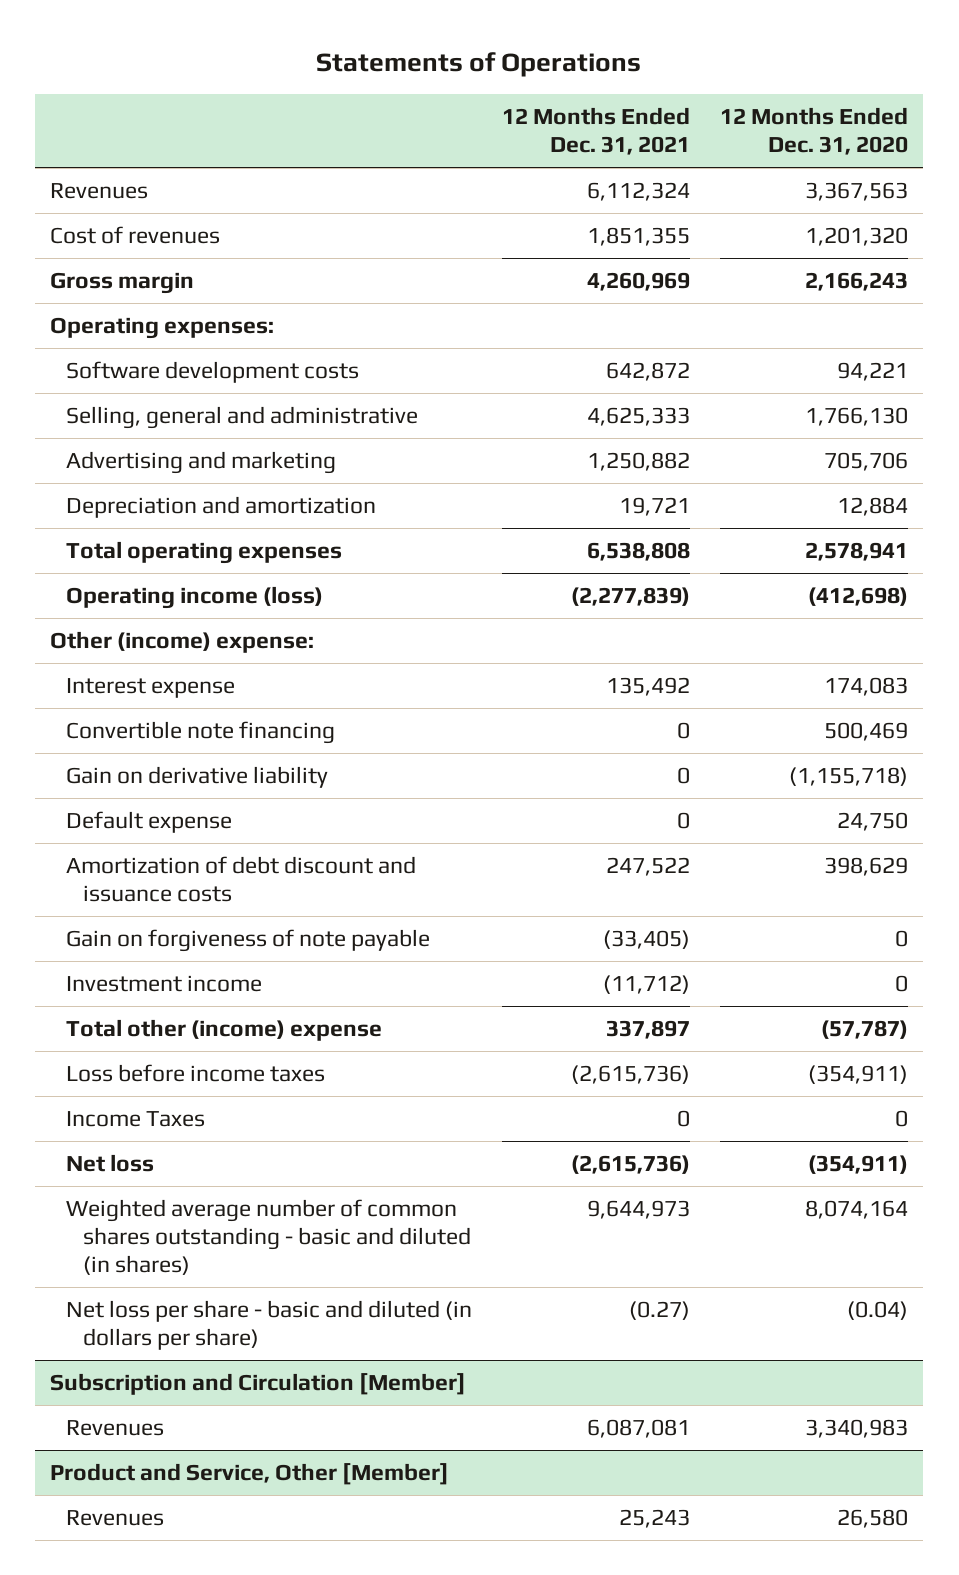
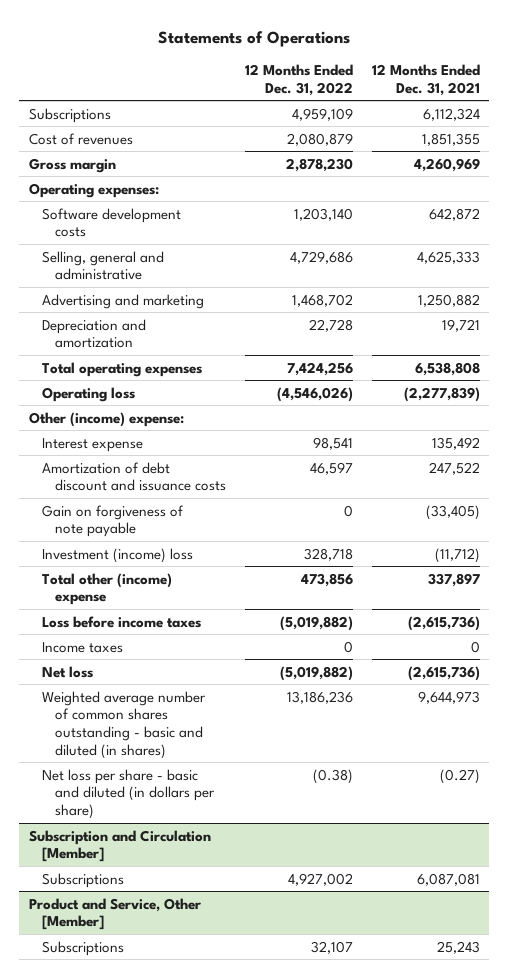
[720,107,909,156] 12 Months Ended Dec. 31, 2020 -> none
none -> [244,64,353,96] 12 Months Ended Dec. 31, 2022
[50,183,149,200] Revenues -> [28,107,111,123] Subscriptions
[66,586,324,610] Operating income (loss) -> [41,386,135,402] Operating loss
[66,721,336,745] Convertible note financing -> none
[66,766,329,789] Gain on derivative liability -> none
[66,811,233,834] Default expense -> none
[66,975,263,993] Investment income -> [41,547,193,563] Investment (income) loss
[66,1111,206,1128] Income Taxes -> [41,641,123,653] Income taxes
[66,1420,165,1437] Revenues -> [41,872,124,888] Subscriptions
[66,1510,165,1527] Revenues -> [41,940,124,956] Subscriptions

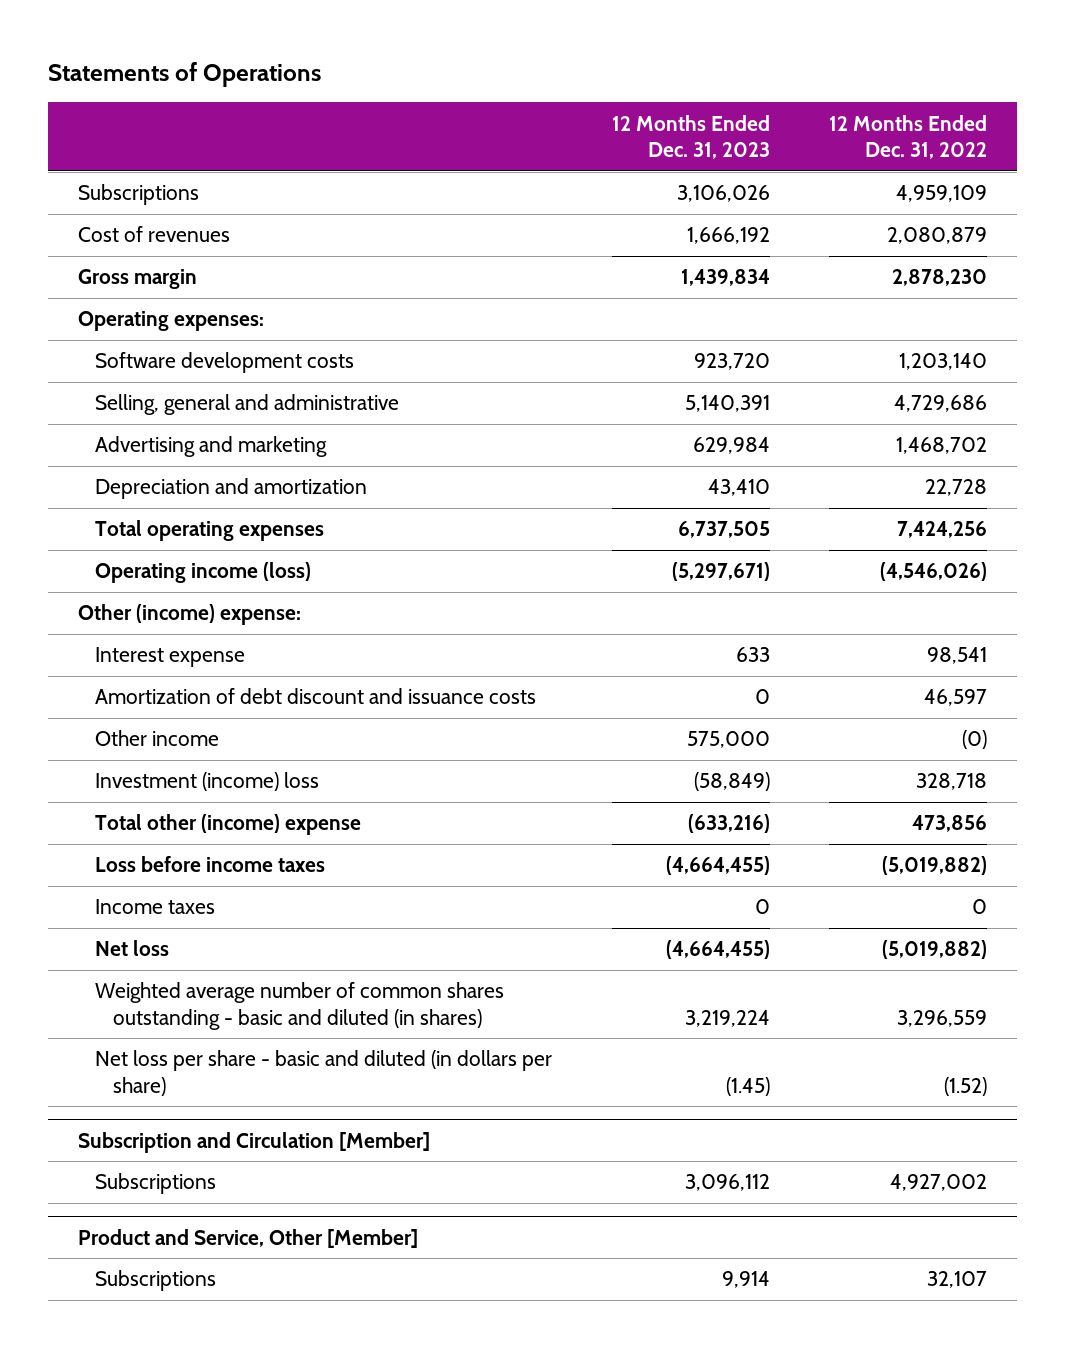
[371,64,480,96] 12 Months Ended Dec. 31, 2021 -> none
none -> [611,114,770,159] 12 Months Ended Dec. 31, 2023
[41,386,135,402] Operating loss -> [95,562,312,584] Operating income (loss)
[41,504,184,538] Gain on forgiveness of note payable -> none
none -> [95,730,220,747] Other income
[286,690,353,704] 13,186,236 -> [897,1009,988,1027] 3,296,559
[312,768,353,784] (0.38) -> [944,1076,988,1096] (1.52)

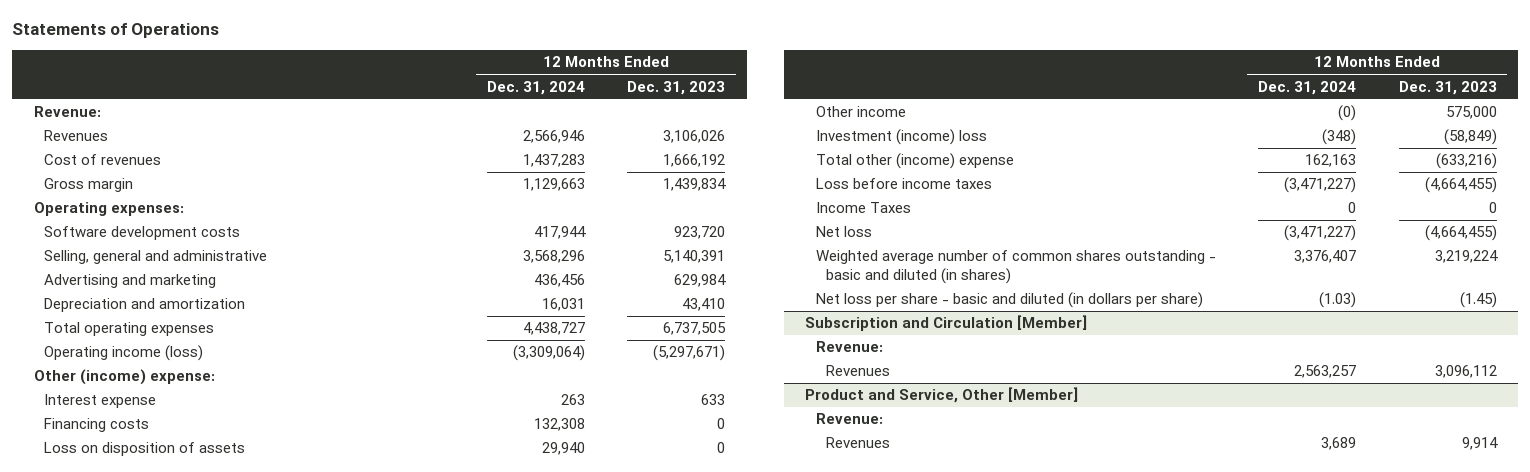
[829,114,988,159] 12 Months Ended Dec. 31, 2022 -> none
none -> [486,80,585,95] Dec. 31, 2024
none -> [33,106,101,118] Revenue:
[77,184,199,206] Subscriptions -> [44,130,109,142] Revenues
[95,688,537,705] Amortization of debt discount and issuance costs -> none
none -> [44,418,150,433] Financing costs
none -> [44,442,246,457] Loss on disposition of assets
[95,899,216,915] Income taxes -> [815,202,911,214] Income Taxes
none -> [815,341,883,353] Revenue:
[95,1173,217,1195] Subscriptions -> [826,365,891,377] Revenues
none -> [815,413,883,425] Revenue:
[95,1270,217,1292] Subscriptions -> [826,437,891,449] Revenues

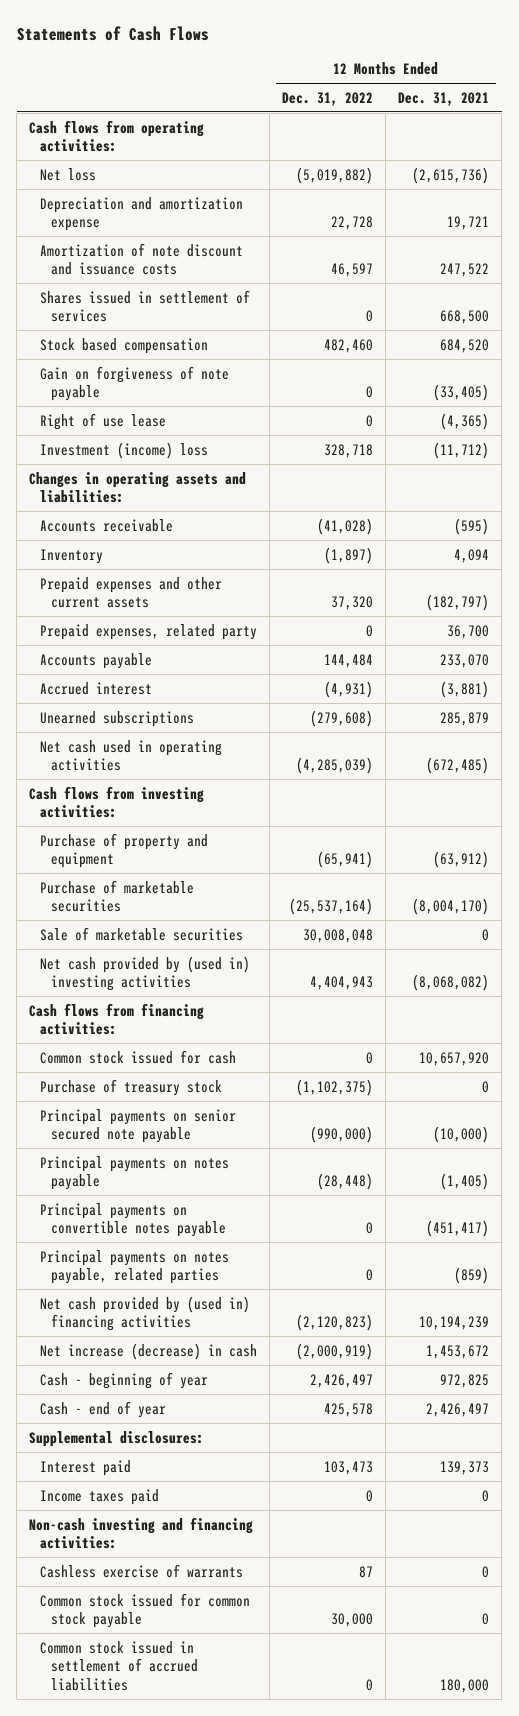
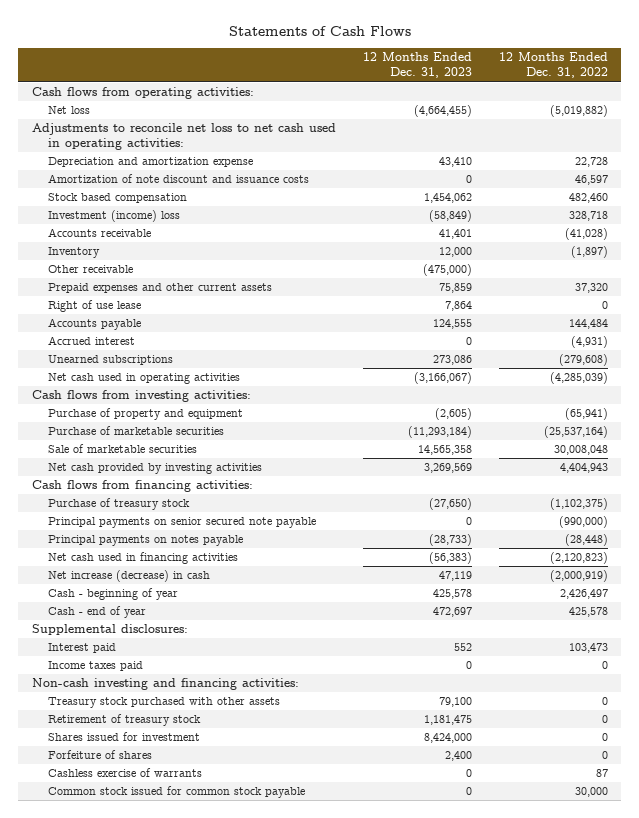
[398,91,490,106] Dec. 31, 2021 -> none
none -> [362,52,472,79] 12 Months Ended Dec. 31, 2023
none -> [31,123,336,151] Adjustments to reconcile net loss to net cash used in operating activities:
[40,289,251,323] Shares issued in settlement of services -> none
[40,365,230,402] Gain on forgiveness of note payable -> none
[29,471,247,504] Changes in operating assets and liabilities: -> none
none -> [48,265,134,274] Other receivable
[40,623,258,640] Prepaid expenses, related party -> none
[40,412,167,430] Right of use lease -> [48,300,142,313] Right of use lease
[40,955,251,992] Net cash provided by (used in) investing activities -> [48,463,263,475] Net cash provided by investing activities
[40,1049,237,1064] Common stock issued for cash -> none
[40,1202,227,1238] Principal payments on convertible notes payable -> none
[40,1249,230,1285] Principal payments on notes payable, related parties -> none
[40,1295,251,1332] Net cash provided by (used in) financing activities -> [48,552,239,565] Net cash used in financing activities
none -> [48,697,281,709] Treasury stock purchased with other assets
none -> [48,714,202,727] Retirement of treasury stock
none -> [48,732,201,742] Shares issued for investment
none -> [48,750,153,760] Forfeiture of shares
[40,1640,199,1691] Common stock issued in settlement of accrued liabilities -> none

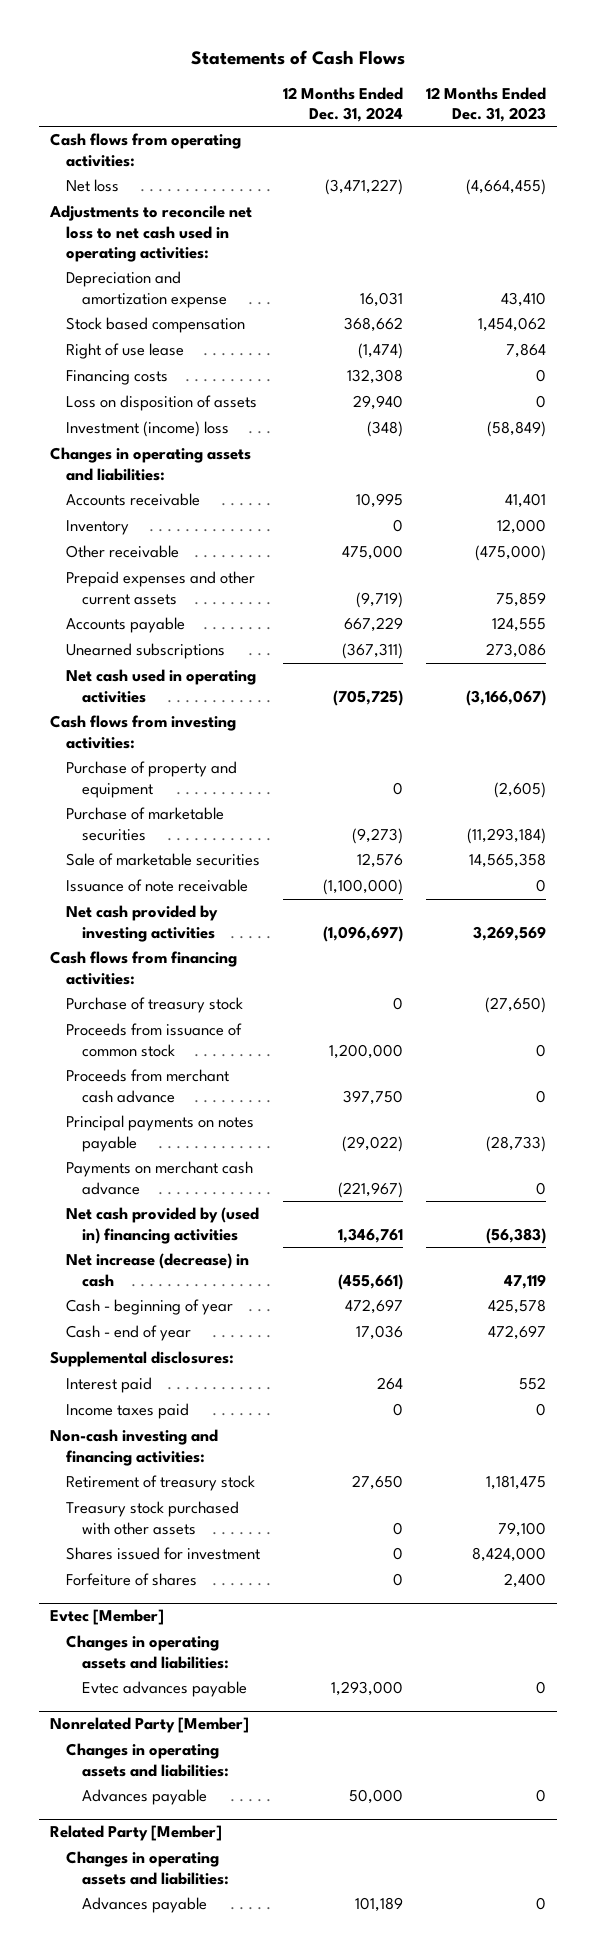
[498,52,608,79] 12 Months Ended Dec. 31, 2022 -> none
none -> [282,86,403,122] 12 Months Ended Dec. 31, 2024
[48,174,310,184] Amortization of note discount and issuance costs -> none
[48,300,142,313] Right of use lease -> [65,343,184,360] Right of use lease
none -> [65,370,168,386] Financing costs
none -> [65,395,257,412] Loss on disposition of assets
none -> [50,447,252,481] Changes in operating assets and liabilities:
[48,336,136,346] Accrued interest -> none
none -> [65,879,248,893] Issuance of note receivable
[48,517,317,529] Principal payments on senior secured note payable -> none
none -> [65,1023,242,1057] Proceeds from issuance of common stock
none -> [65,1069,229,1103] Proceeds from merchant cash advance
none -> [65,1161,253,1195] Payments on merchant cash advance
[48,552,239,565] Net cash used in financing activities -> [65,1207,259,1244] Net cash provided by (used in) financing activities
[48,697,281,709] Treasury stock purchased with other assets -> [65,1501,239,1535] Treasury stock purchased with other assets
[48,768,203,778] Cashless exercise of warrants -> none
[48,786,306,799] Common stock issued for common stock payable -> none
none -> [50,1609,165,1626] Evtec [Member]
none -> [65,1635,229,1669] Changes in operating assets and liabilities:
none -> [81,1681,247,1698] Evtec advances payable
none -> [50,1717,250,1734] Nonrelated Party [Member]
none -> [65,1743,229,1777] Changes in operating assets and liabilities:
none -> [81,1789,207,1806] Advances payable
none -> [50,1825,223,1842] Related Party [Member]
none -> [65,1851,229,1885] Changes in operating assets and liabilities:
none -> [81,1897,207,1914] Advances payable

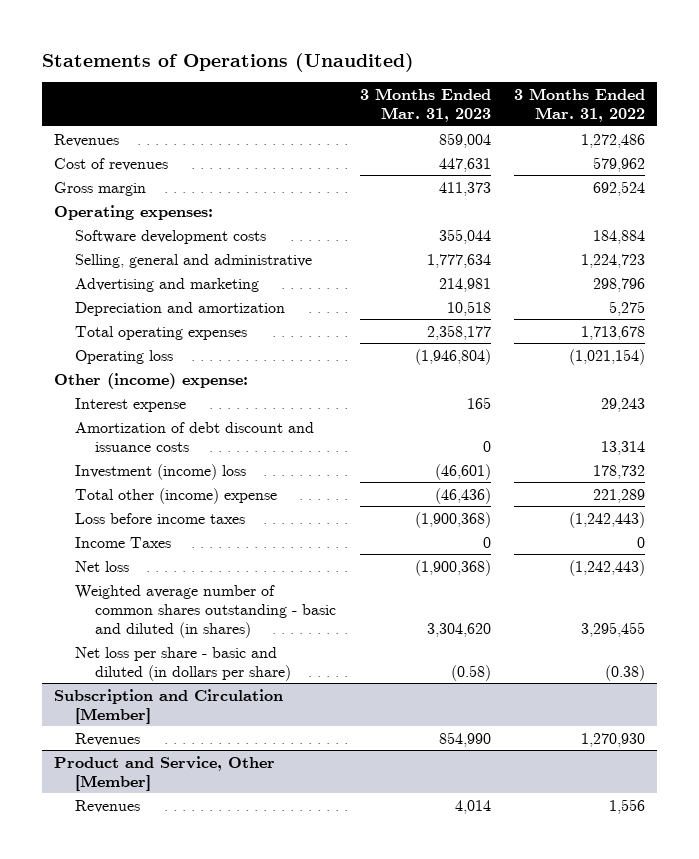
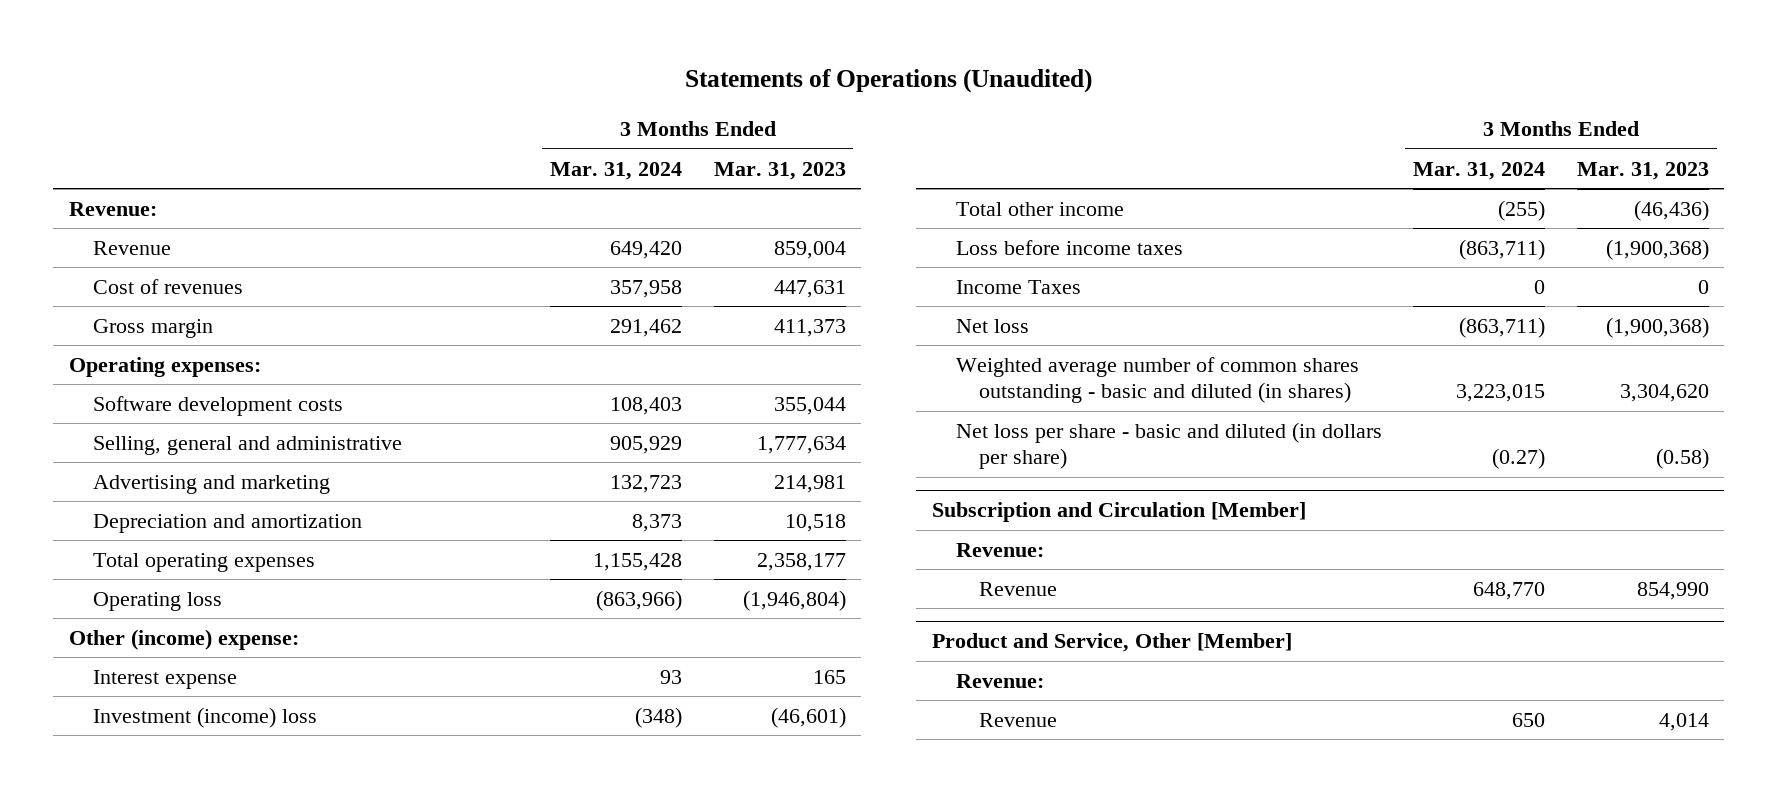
[514,88,646,123] 3 Months Ended Mar. 31, 2022 -> none
none -> [550,161,683,180] Mar. 31, 2024
none -> [69,201,158,216] Revenue:
[53,133,119,147] Revenues -> [92,240,171,255] Revenue
[74,421,314,452] Amortization of debt discount and issuance costs -> none
[74,487,277,504] Total other (income) expense -> [955,201,1124,216] Total other income
none -> [955,542,1044,557] Revenue:
[74,732,140,746] Revenues -> [979,581,1058,596] Revenue
none -> [955,673,1044,688] Revenue:
[74,799,140,813] Revenues -> [979,712,1058,727] Revenue

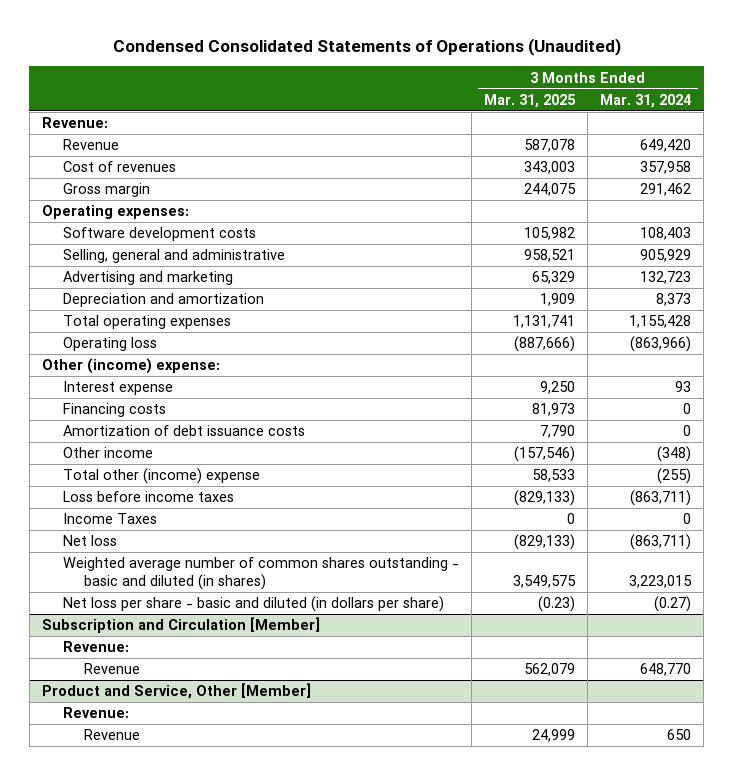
[684,69,1092,94] Statements of Operations (Unaudited) -> [112,37,621,56] Condensed Consolidated Statements of Operations (Unaudited)
[713,161,846,180] Mar. 31, 2023 -> none
none -> [484,93,577,108] Mar. 31, 2025
none -> [62,403,166,418] Financing costs
none -> [62,425,305,437] Amortization of debt issuance costs
[92,706,317,728] Investment (income) loss -> [62,447,153,459] Other income
[955,201,1124,216] Total other income -> [62,468,260,485] Total other (income) expense

